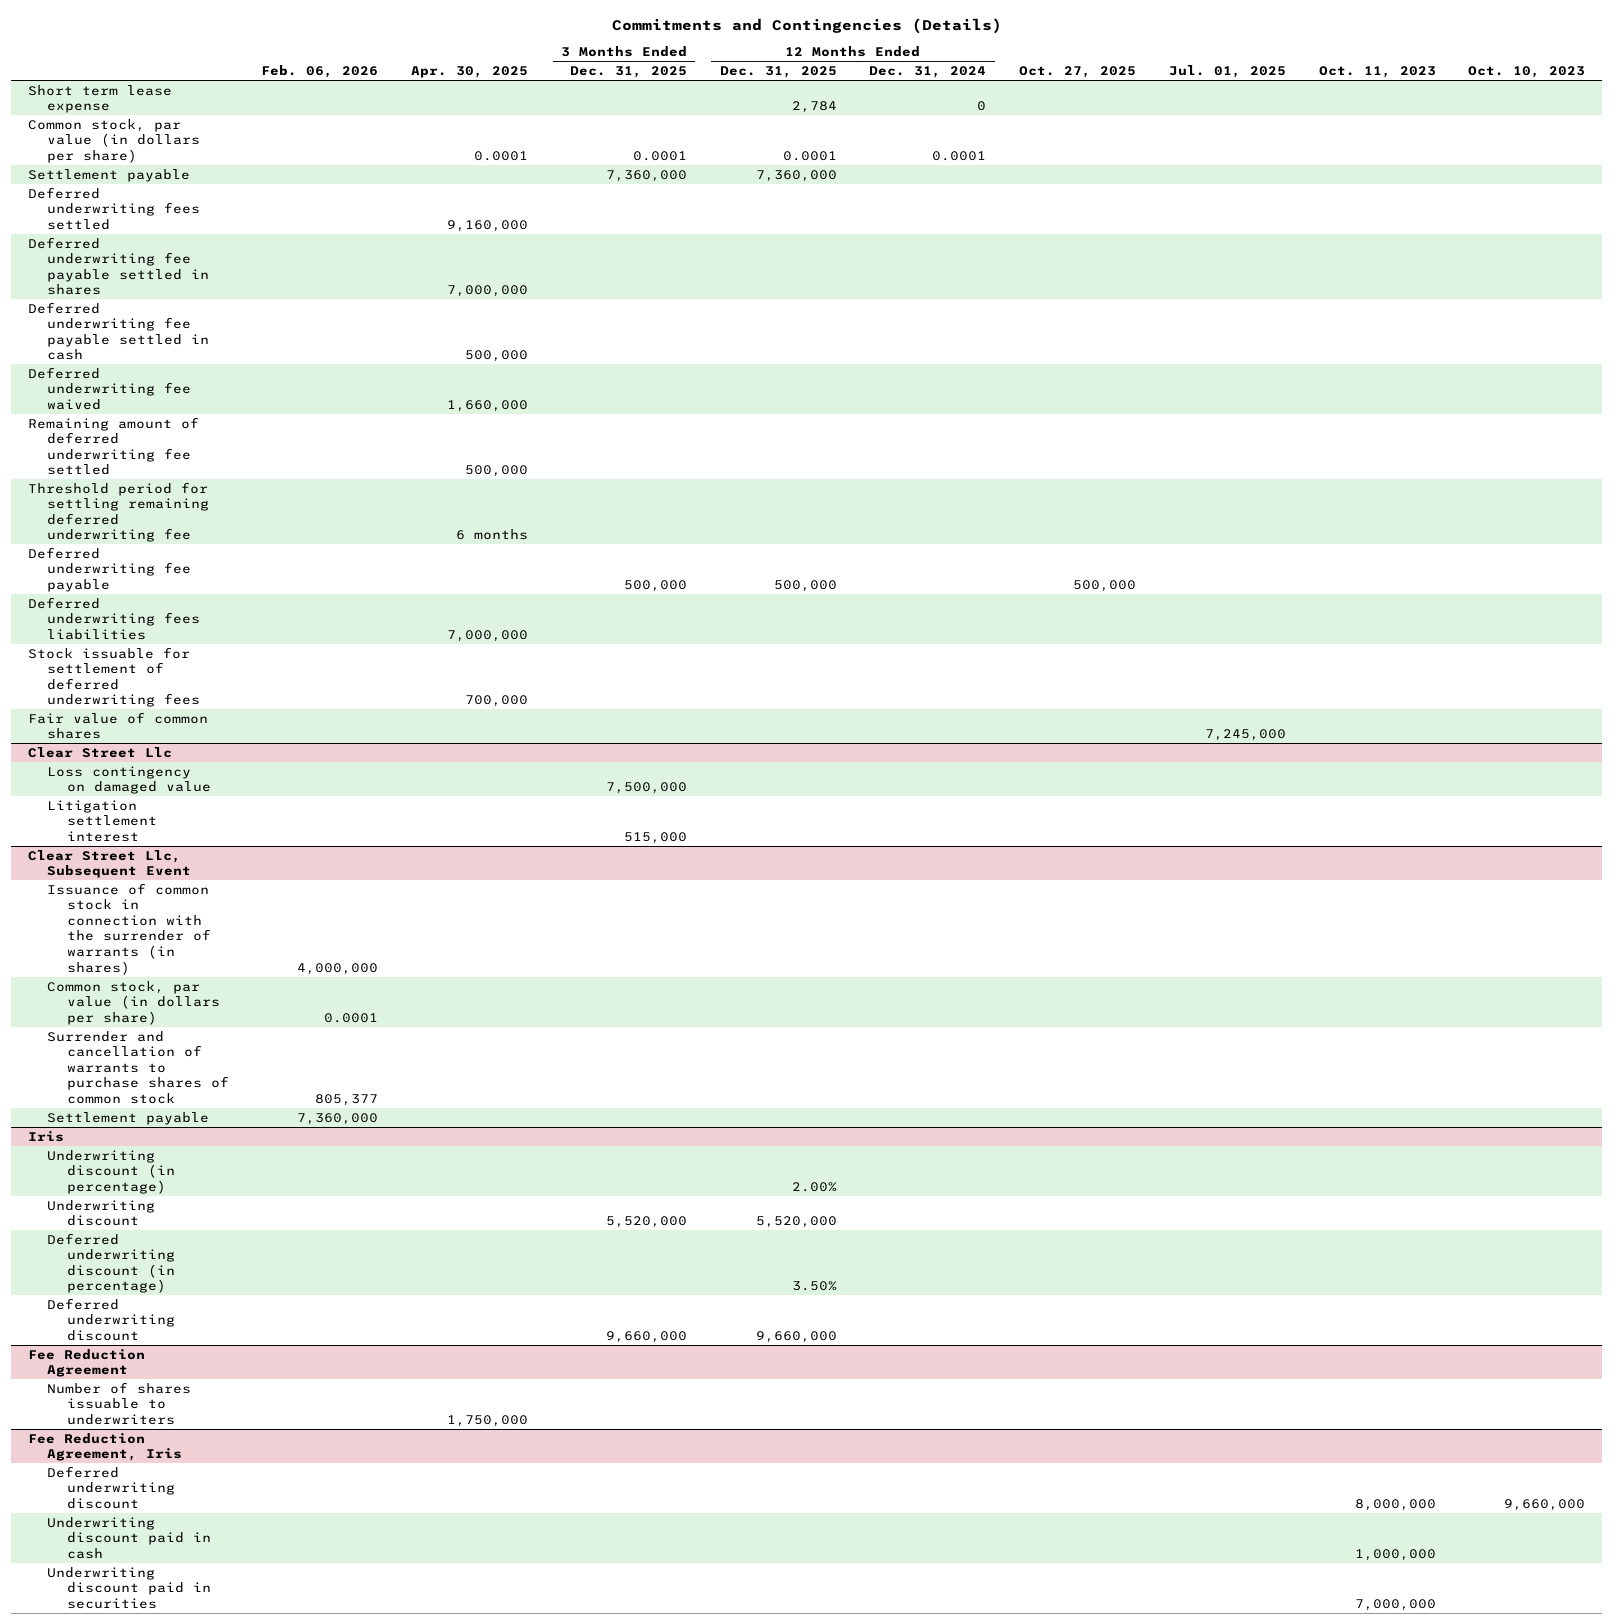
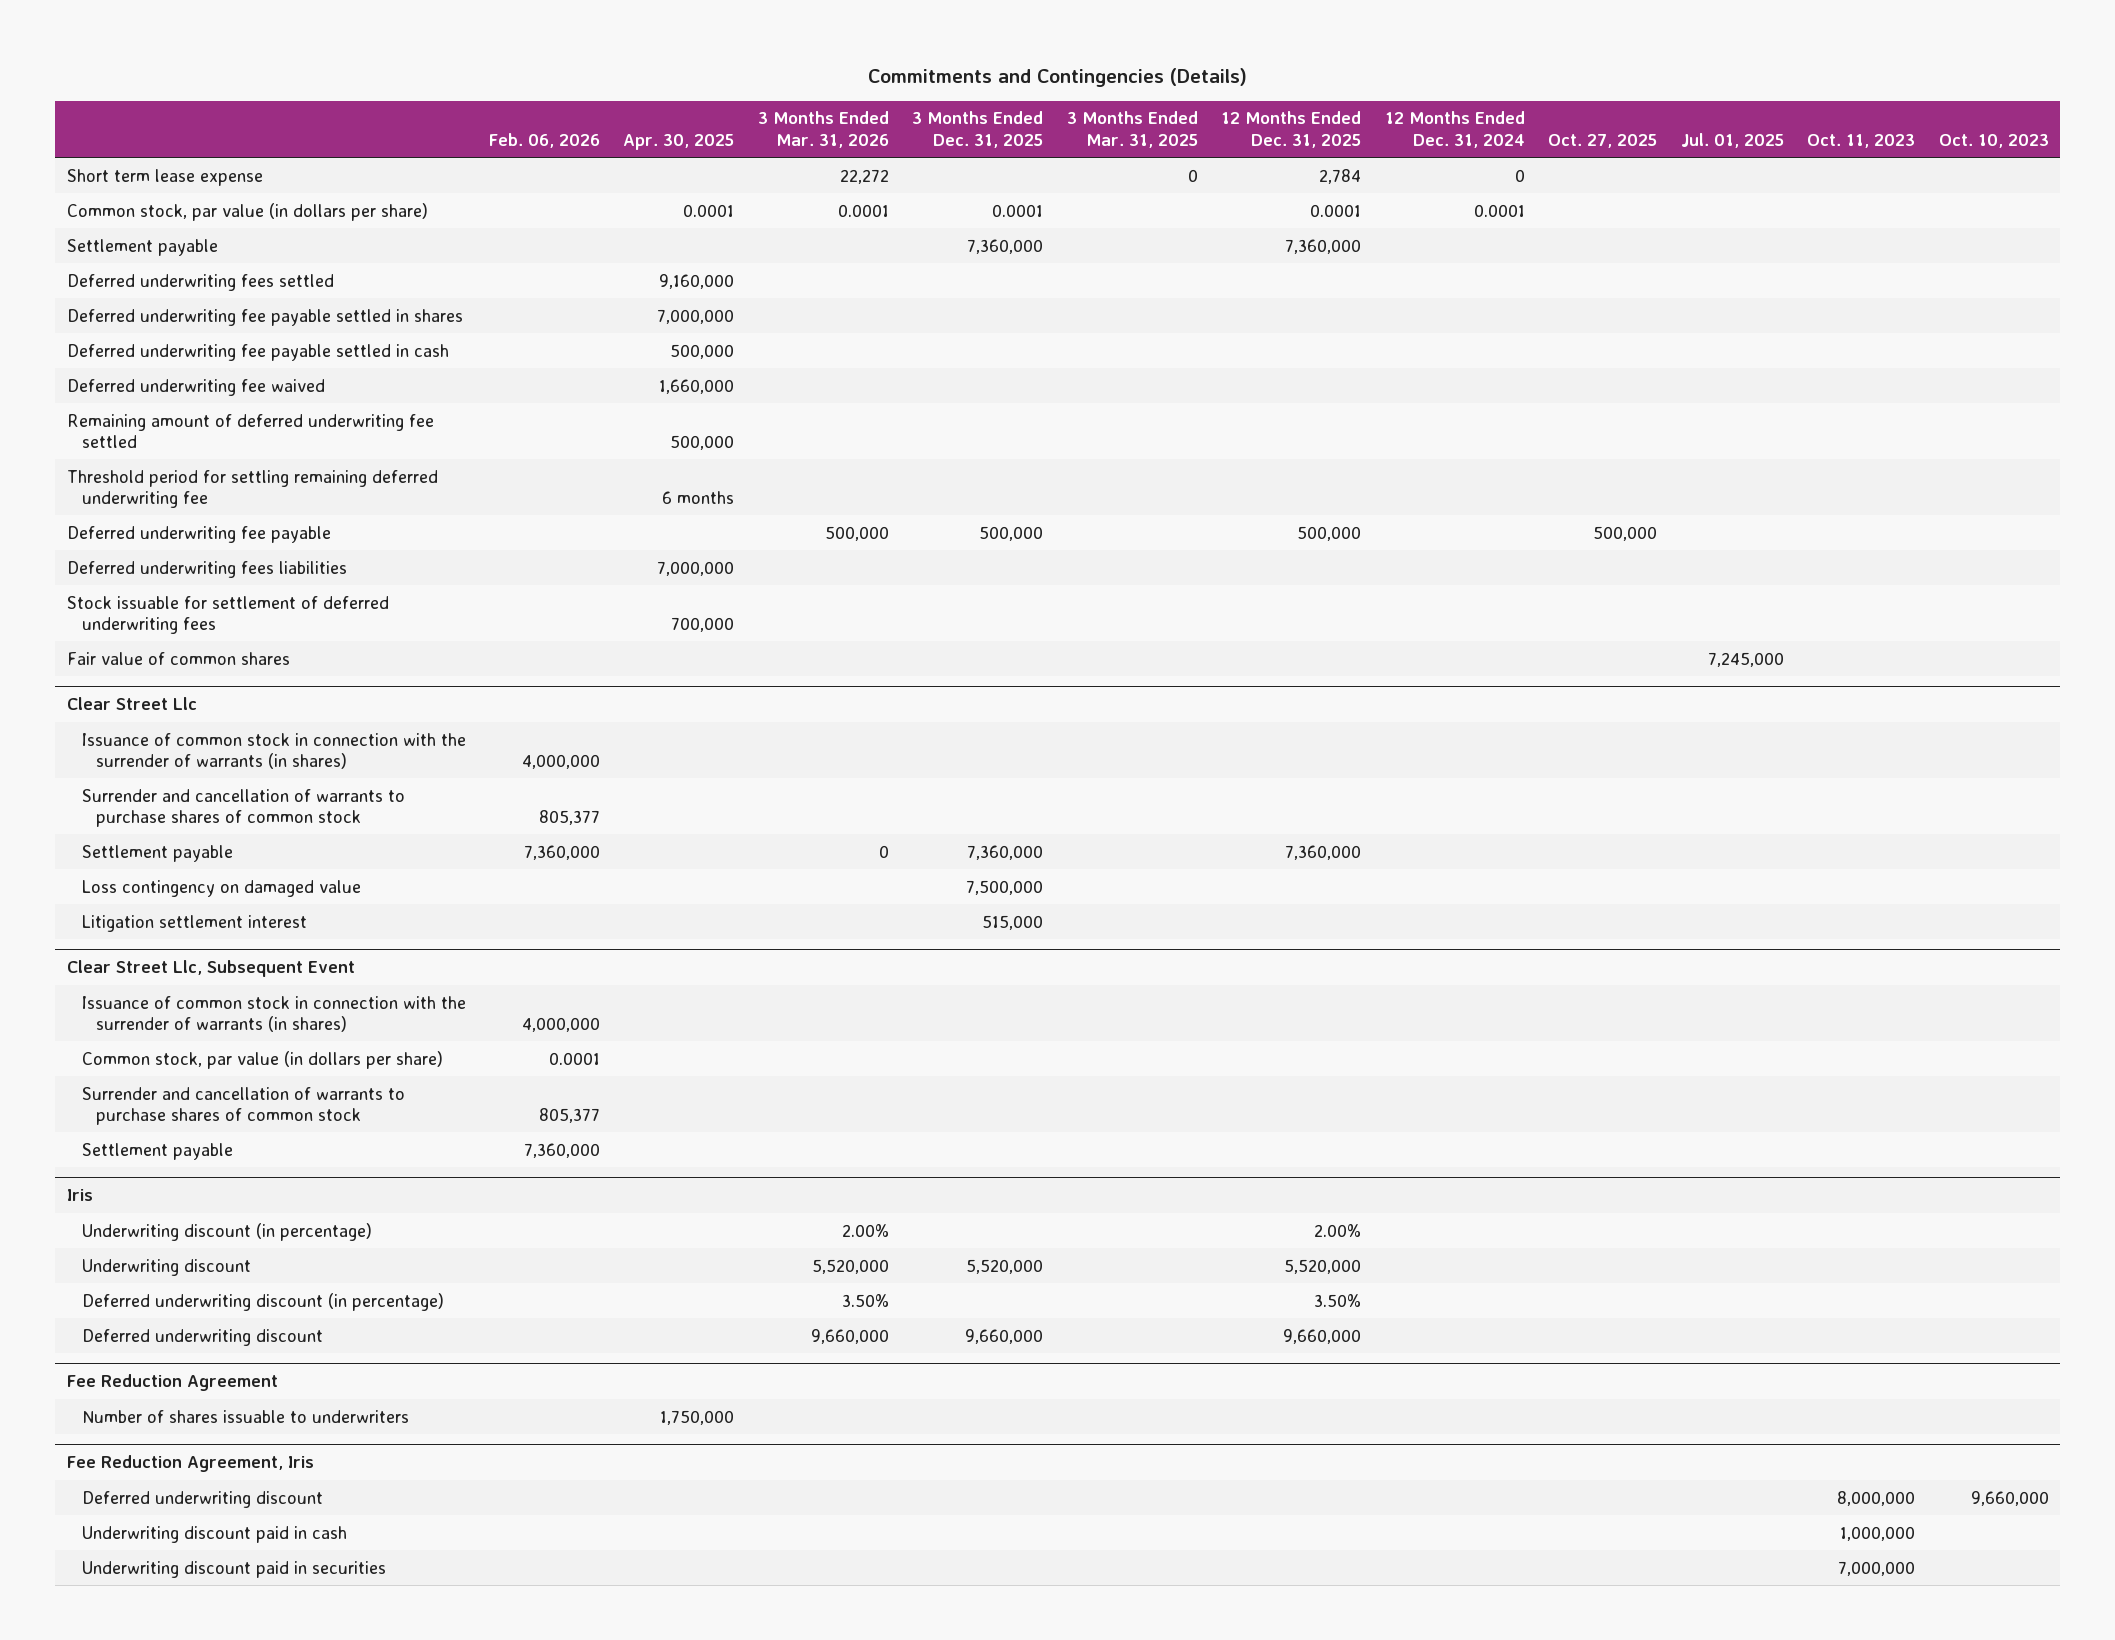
none -> [757,111,889,149] 3 Months Ended Mar. 31, 2026
none -> [1066,111,1198,149] 3 Months Ended Mar. 31, 2025
none -> [81,732,466,770] Issuance of common stock in connection with the surrender of warrants (in shares)
none -> [81,788,405,828] Surrender and cancellation of warrants to purchase shares of common stock
none -> [81,844,233,862] Settlement payable

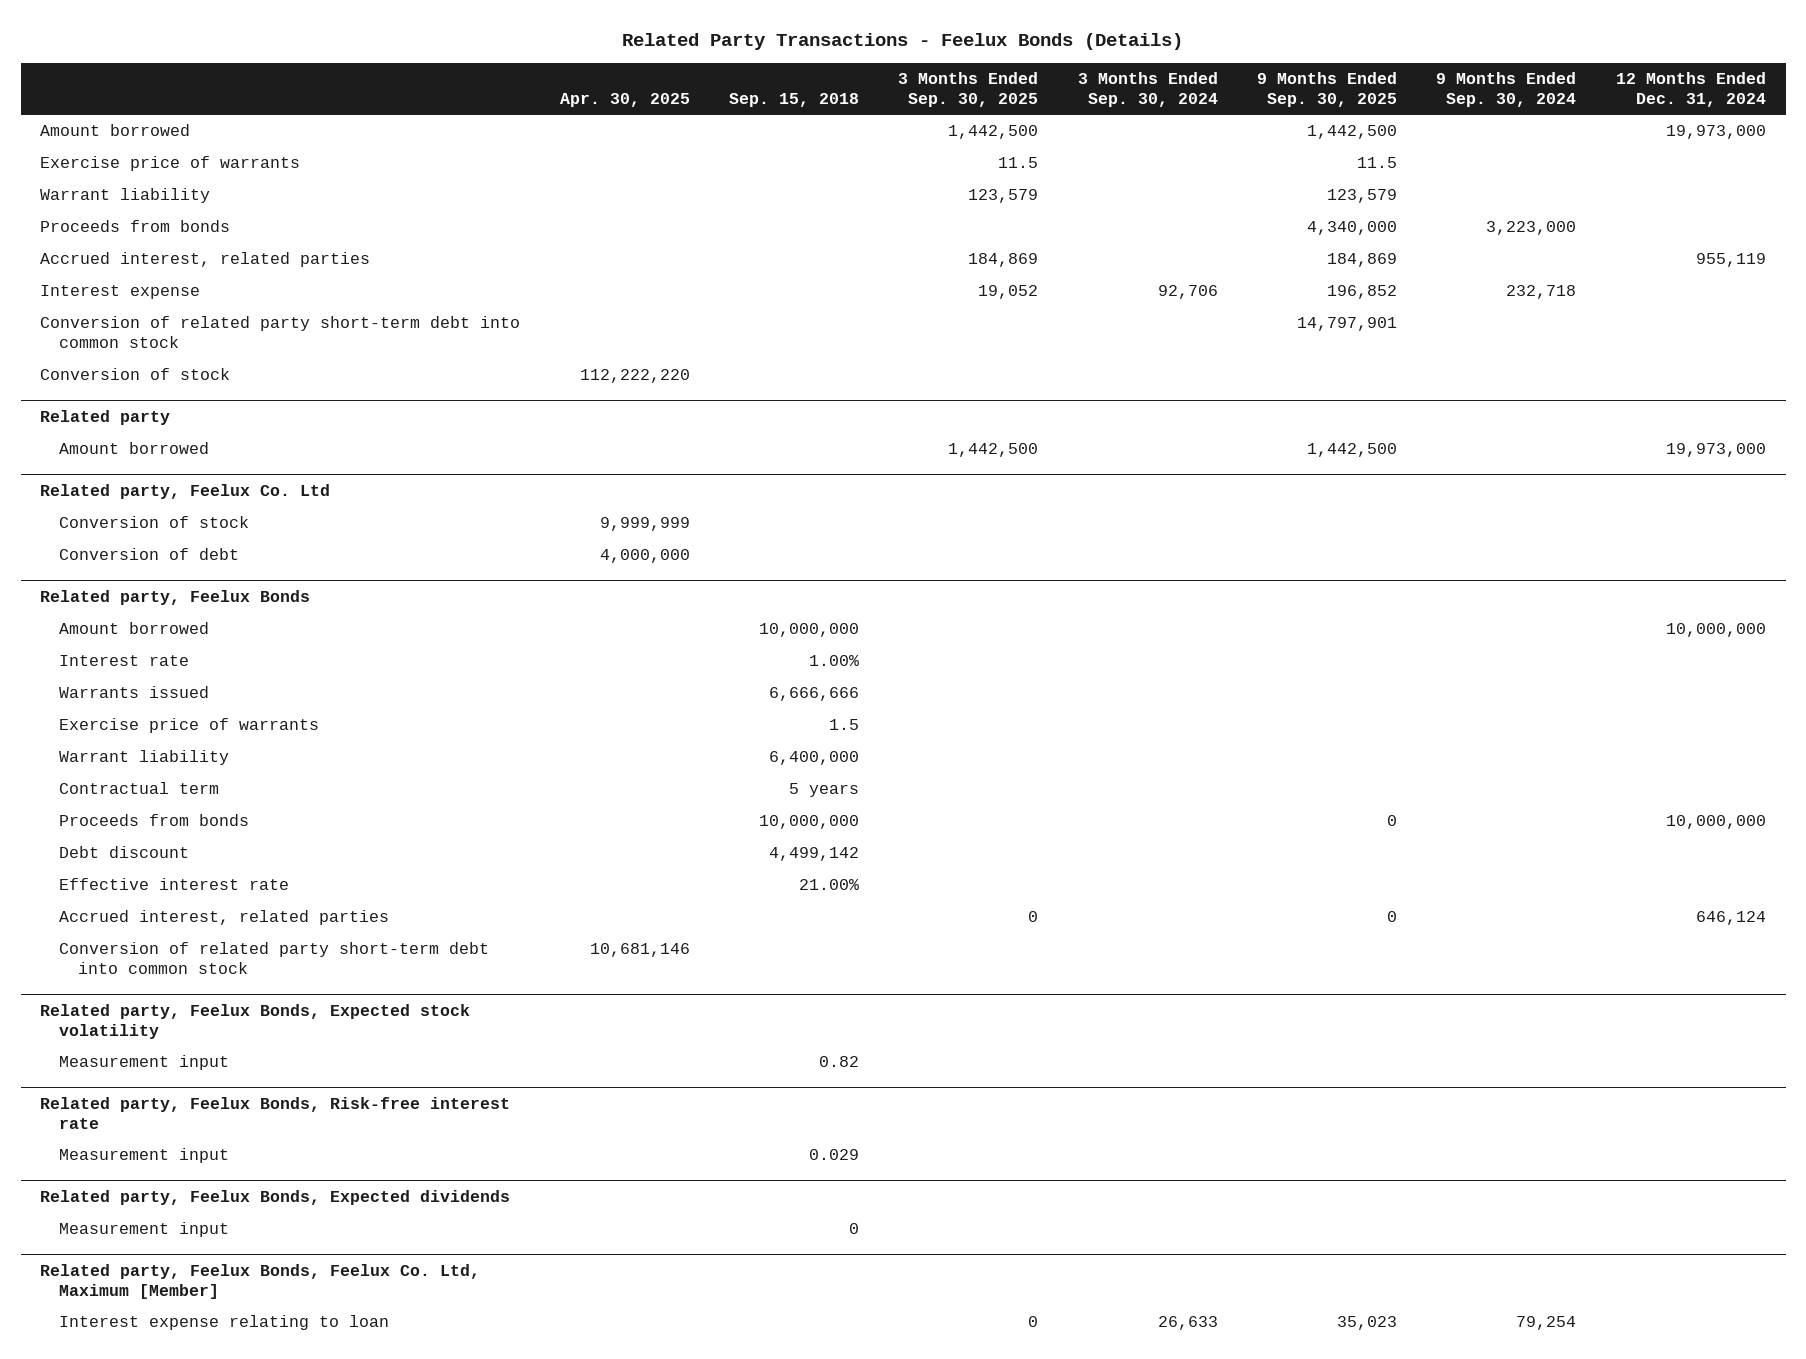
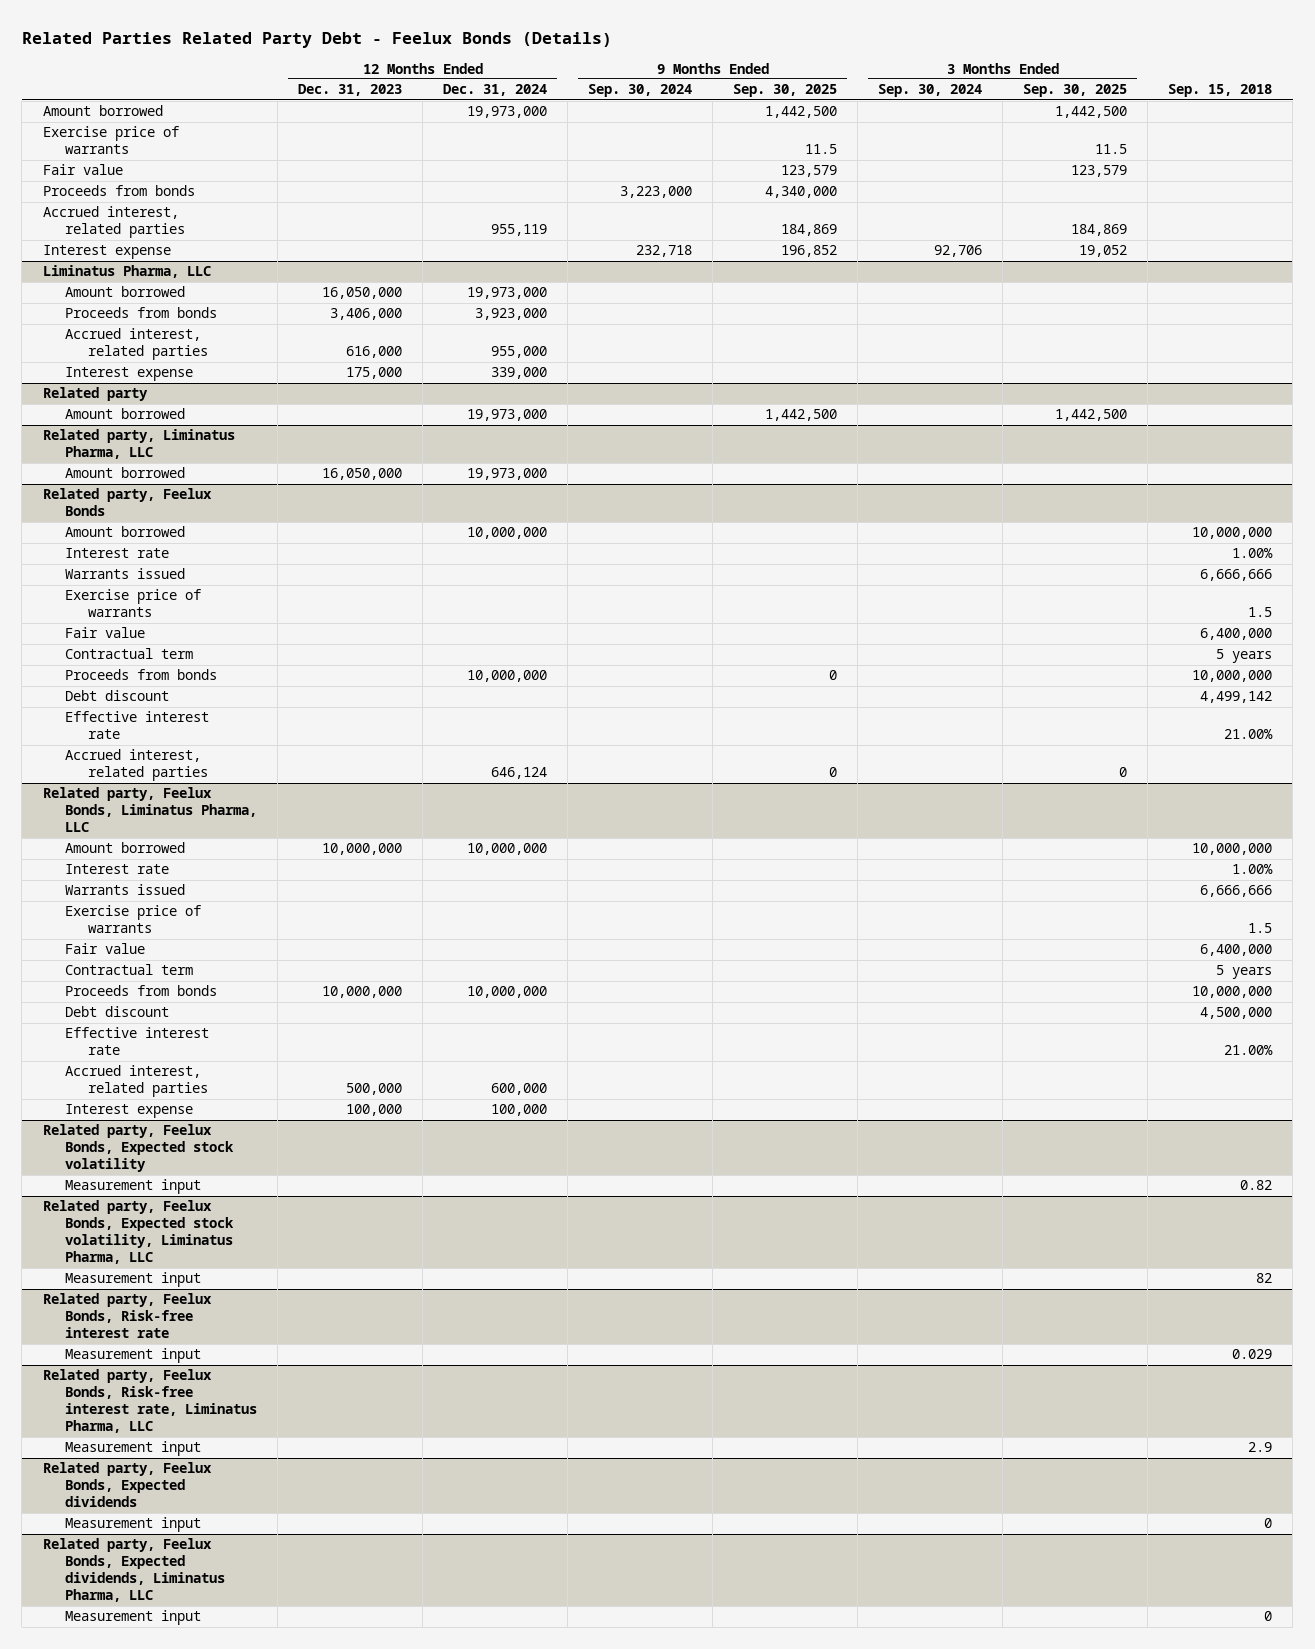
[622,33,1184,51] Related Party Transactions - Feelux Bonds (Details) -> [21,31,612,48] Related Parties Related Party Debt - Feelux Bonds (Details)
[559,92,690,107] Apr. 30, 2025 -> none
none -> [298,84,403,97] Dec. 31, 2023
[40,188,211,204] Warrant liability -> [42,164,123,176] Fair value
[40,316,521,349] Conversion of related party short-term debt into common stock -> none
[40,368,231,381] Conversion of stock -> none
none -> [42,265,211,279] Liminatus Pharma, LLC
none -> [65,286,186,298] Amount borrowed
none -> [65,307,218,319] Proceeds from bonds
none -> [65,328,208,361] Accrued interest, related parties
none -> [65,367,194,382] Interest expense
[40,484,331,500] Related party, Feelux Co. Ltd -> none
[59,516,250,529] Conversion of stock -> none
[59,548,240,561] Conversion of debt -> none
none -> [42,429,235,460] Related party, Liminatus Pharma, LLC
none -> [65,467,186,479] Amount borrowed
[59,750,230,766] Warrant liability -> [65,627,146,639] Fair value
[59,942,490,975] Conversion of related party short-term debt into common stock -> none
none -> [42,787,258,833] Related party, Feelux Bonds, Liminatus Pharma, LLC
none -> [65,842,186,854] Amount borrowed
none -> [65,864,170,875] Interest rate
none -> [65,884,186,896] Warrants issued
none -> [65,905,202,934] Exercise price of warrants
none -> [65,943,146,955] Fair value
none -> [65,964,194,976] Contractual term
none -> [65,985,218,997] Proceeds from bonds
none -> [65,1006,170,1018] Debt discount
none -> [65,1027,210,1056] Effective interest rate
none -> [65,1065,208,1098] Accrued interest, related parties
none -> [65,1104,194,1119] Interest expense
none -> [42,1200,235,1265] Related party, Feelux Bonds, Expected stock volatility, Liminatus Pharma, LLC
none -> [65,1272,202,1288] Measurement input
none -> [42,1369,258,1434] Related party, Feelux Bonds, Risk-free interest rate, Liminatus Pharma, LLC
none -> [65,1441,202,1457] Measurement input
[40,1264,481,1299] Related party, Feelux Bonds, Feelux Co. Ltd, Maximum [Member] -> none
[59,1315,390,1331] Interest expense relating to loan -> none
none -> [42,1538,226,1603] Related party, Feelux Bonds, Expected dividends, Liminatus Pharma, LLC
none -> [65,1610,202,1626] Measurement input

